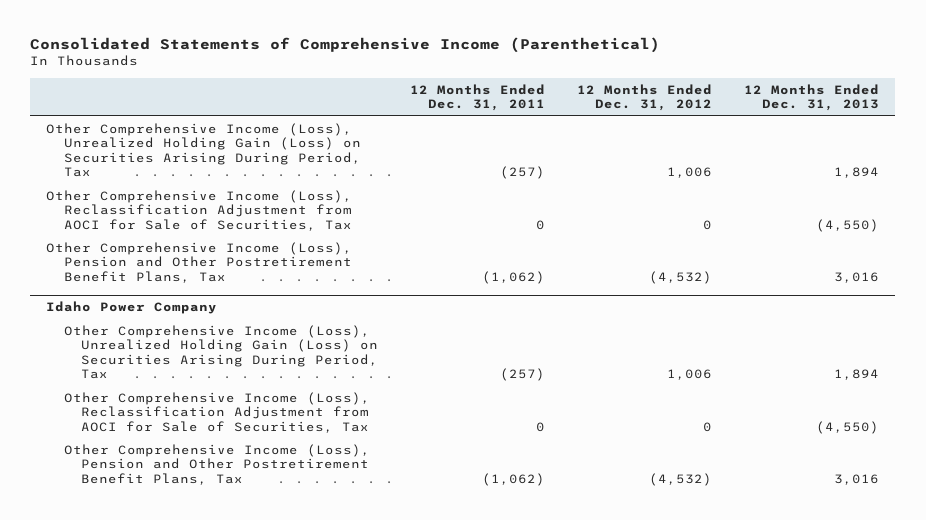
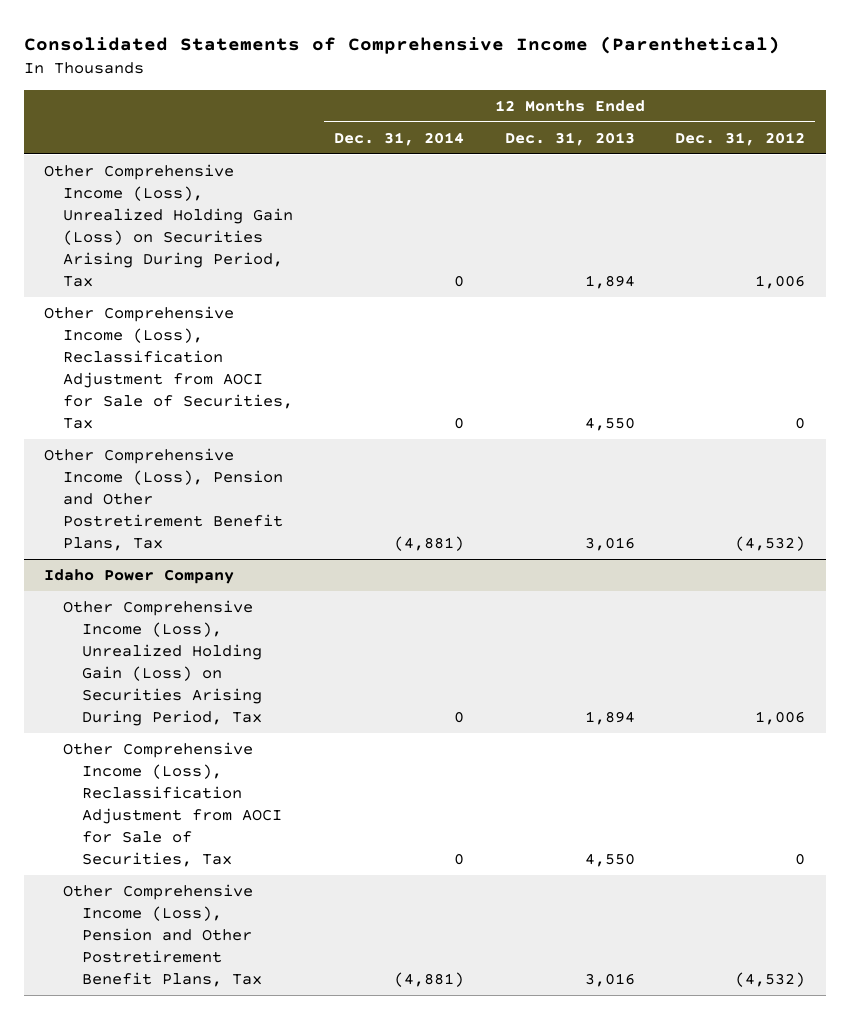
[410,83,546,112] 12 Months Ended Dec. 31, 2011 -> none
none -> [333,131,464,146] Dec. 31, 2014
[816,218,880,232] (4,550) -> [584,417,635,432] 4,550
[816,420,880,434] (4,550) -> [584,853,635,868] 4,550

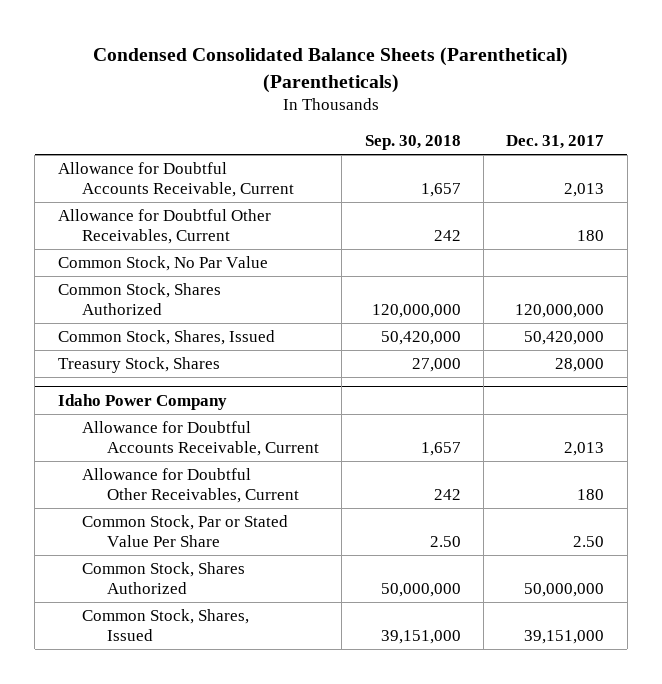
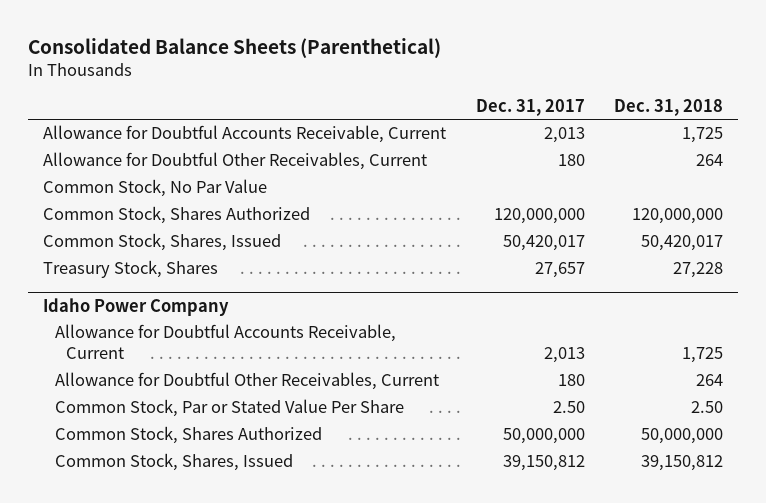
[92,47,568,93] Condensed Consolidated Balance Sheets (Parenthetical) (Parentheticals) -> [28,37,442,58] Consolidated Balance Sheets (Parenthetical)
[364,135,461,151] Sep. 30, 2018 -> none
none -> [614,98,724,116] Dec. 31, 2018
[524,330,605,345] 50,420,000 -> [502,235,585,252] 50,420,017
[555,357,605,372] 28,000 -> [534,262,585,279] 27,657
[524,629,605,644] 39,151,000 -> [502,455,585,472] 39,150,812

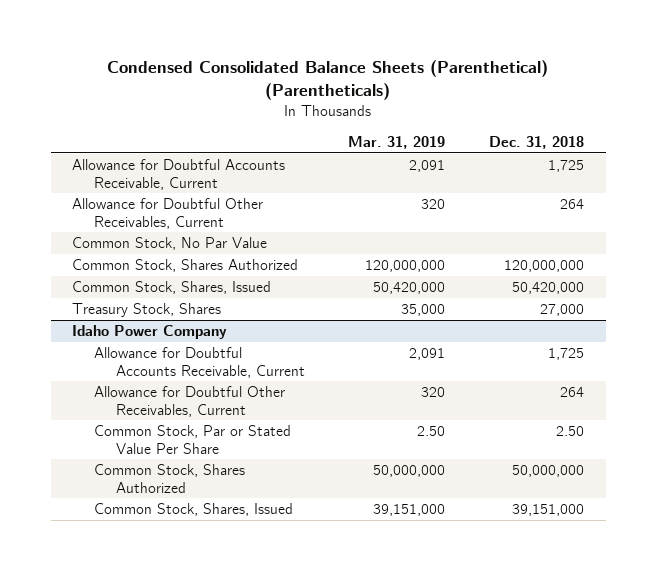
[28,37,442,58] Consolidated Balance Sheets (Parenthetical) -> [107,60,549,101] Condensed Consolidated Balance Sheets (Parenthetical) (Parentheticals)
[475,98,585,116] Dec. 31, 2017 -> none
none -> [348,135,446,149] Mar. 31, 2019
[641,235,724,252] 50,420,017 -> [511,281,584,294] 50,420,000
[673,262,724,279] 27,228 -> [539,303,584,316] 27,000
[641,455,724,472] 39,150,812 -> [511,503,584,516] 39,151,000

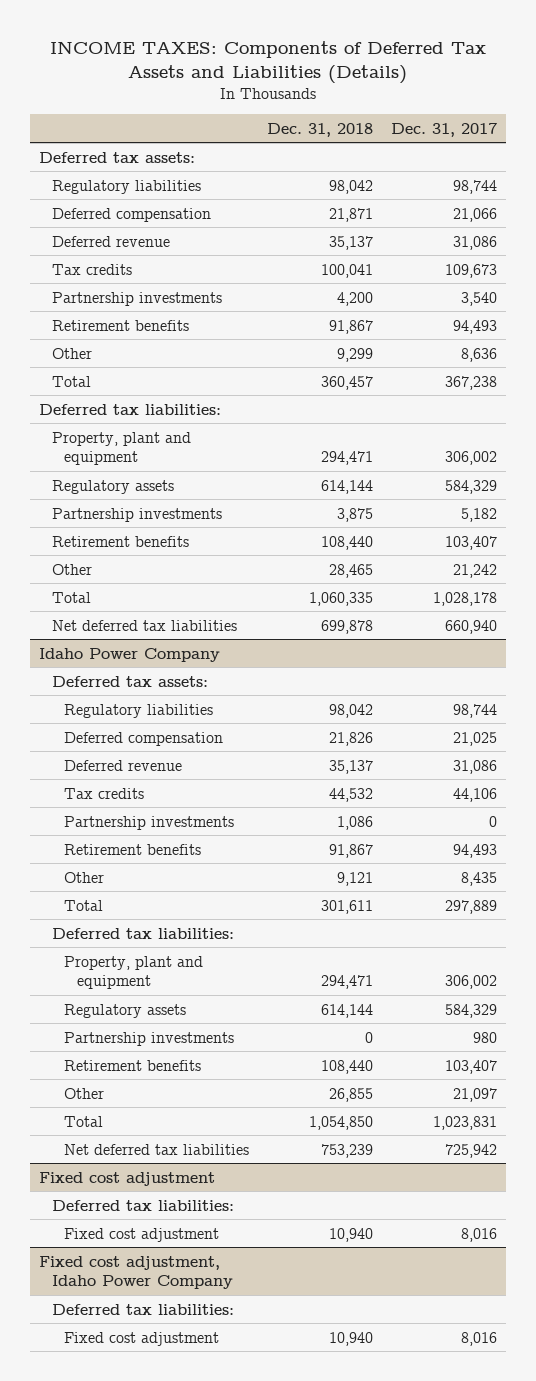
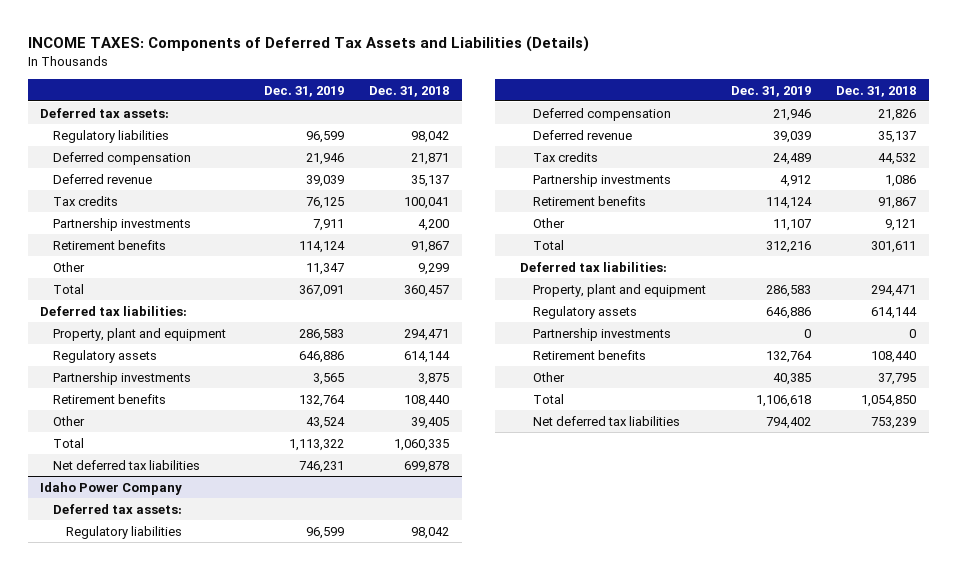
[391,122,498,137] Dec. 31, 2017 -> none
none -> [263,85,344,97] Dec. 31, 2019
[329,563,374,578] 28,465 -> [411,416,450,429] 39,405
[329,1087,374,1102] 26,855 -> [878,372,917,385] 37,795
[38,1171,215,1186] Fixed cost adjustment -> none
[51,1199,234,1211] Deferred tax liabilities: -> none
[64,1227,220,1242] Fixed cost adjustment -> none
[38,1255,233,1290] Fixed cost adjustment, Idaho Power Company -> none
[51,1303,234,1315] Deferred tax liabilities: -> none
[64,1331,220,1346] Fixed cost adjustment -> none

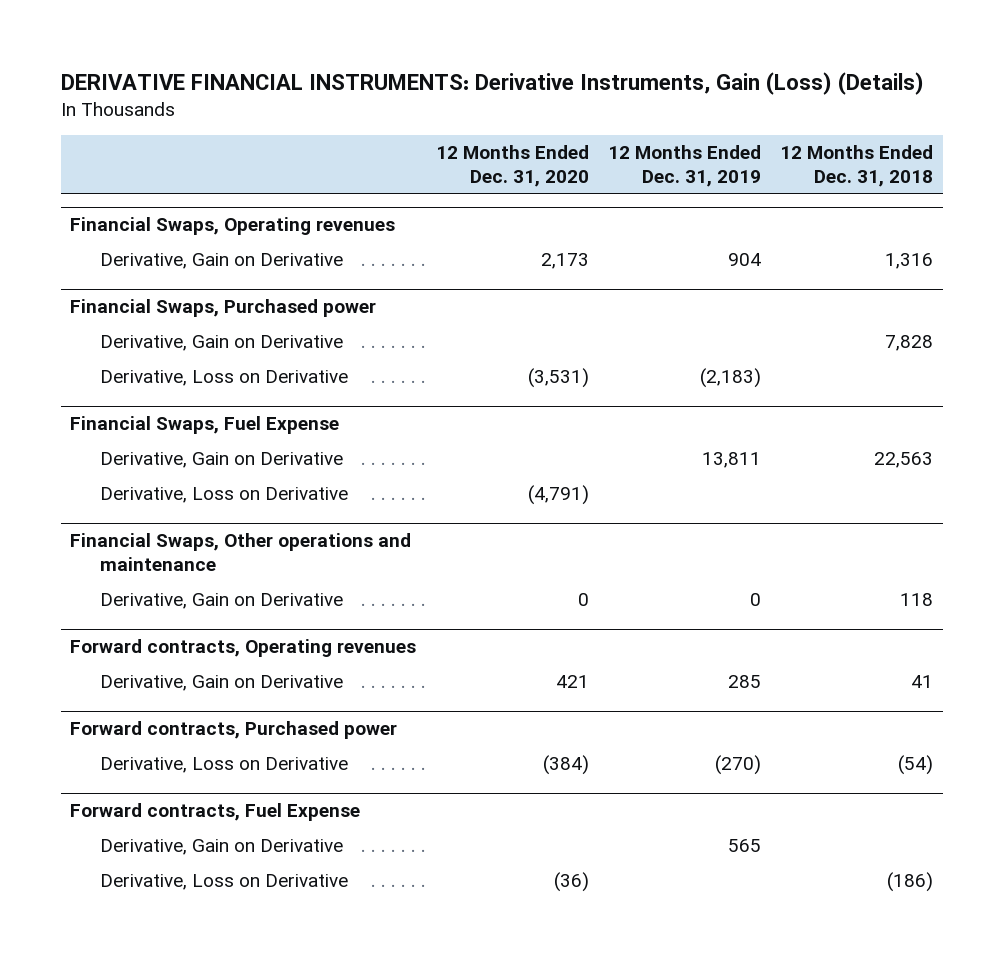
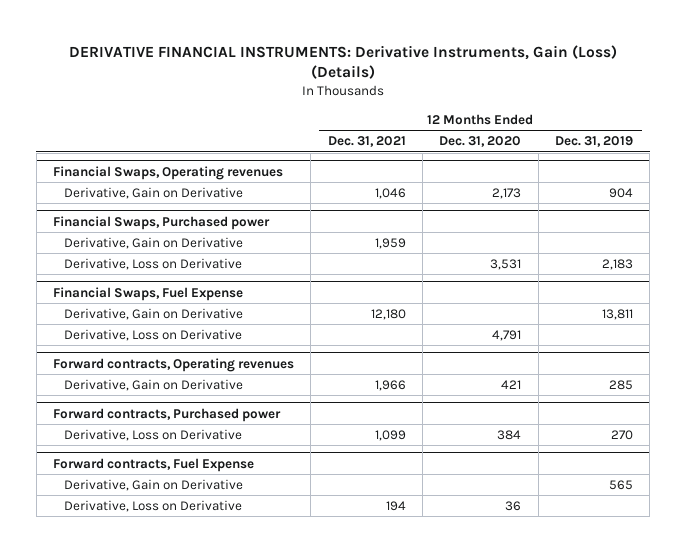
[780,144,934,187] 12 Months Ended Dec. 31, 2018 -> none
none -> [327,136,406,148] Dec. 31, 2021
[527,368,589,389] (3,531) -> [490,258,522,270] 3,531
[699,368,761,389] (2,183) -> [602,258,634,270] 2,183
[70,533,412,572] Financial Swaps, Other operations and maintenance -> none
[99,593,343,610] Derivative, Gain on Derivative -> none
[527,485,589,506] (4,791) -> [492,329,522,341] 4,791
[542,755,589,776] (384) -> [497,429,522,440] 384
[714,755,761,776] (270) -> [611,429,634,440] 270
[553,872,589,893] (36) -> [505,500,522,511] 36

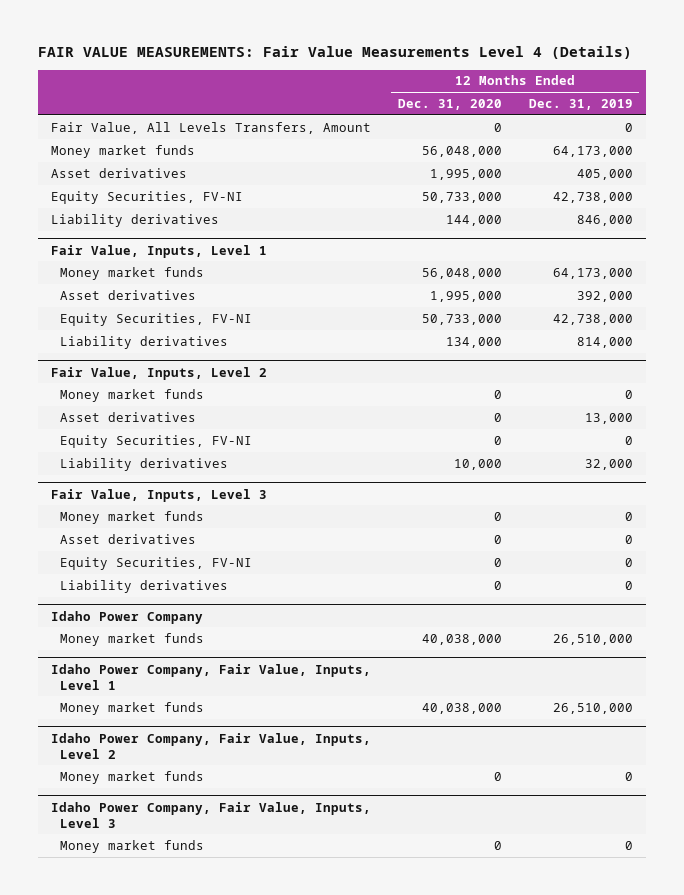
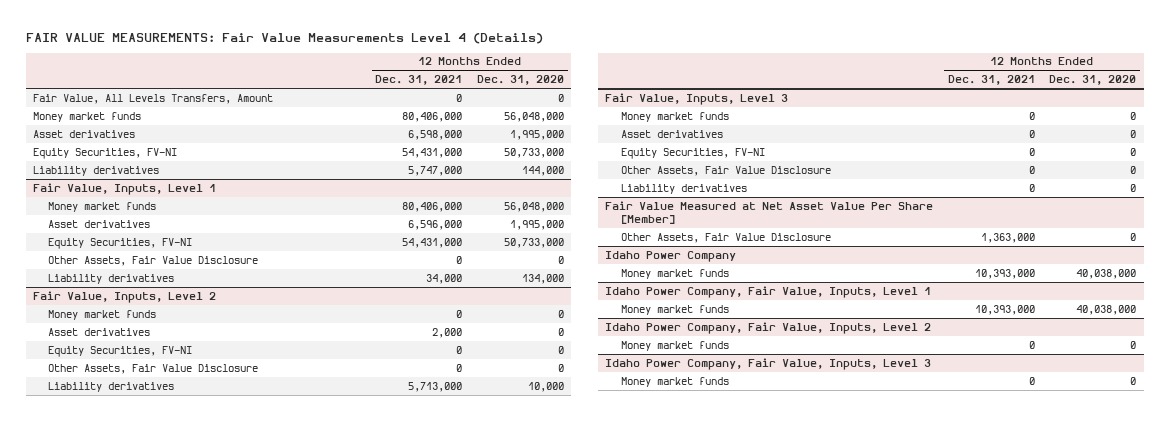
[528,99,633,111] Dec. 31, 2019 -> none
none -> [375,75,463,86] Dec. 31, 2021
none -> [48,255,259,266] Other Assets, Fair Value Disclosure
none -> [48,363,259,374] Other Assets, Fair Value Disclosure
none -> [620,165,831,176] Other Assets, Fair Value Disclosure
none -> [605,200,934,225] Fair Value Measured at Net Asset Value Per Share [Member]
none -> [620,232,831,243] Other Assets, Fair Value Disclosure

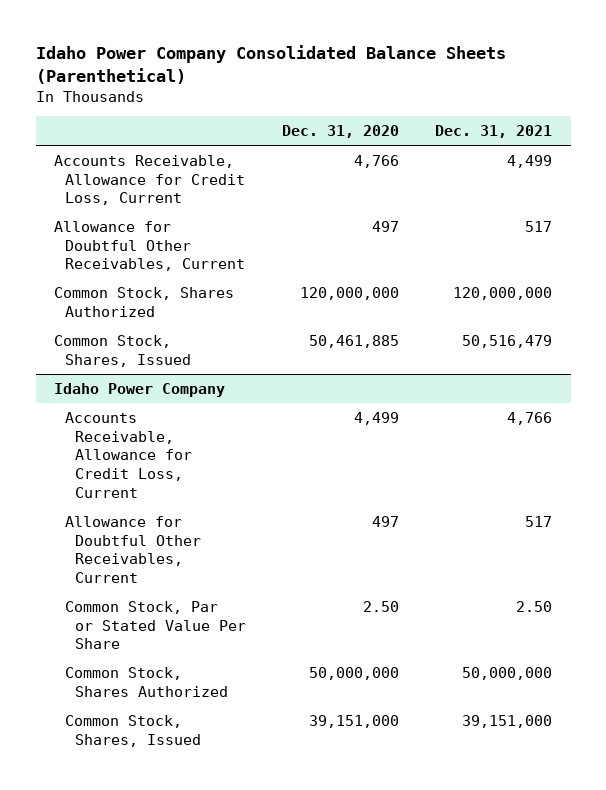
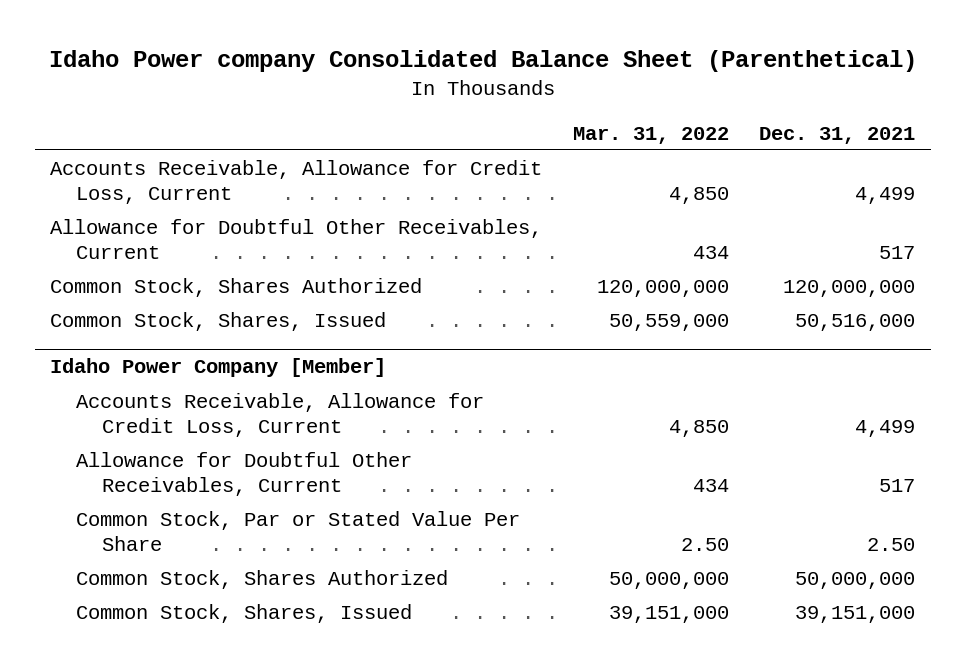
[35,44,506,84] Idaho Power Company Consolidated Balance Sheets (Parenthetical) -> [48,50,917,73] Idaho Power company Consolidated Balance Sheet (Parenthetical)
[282,124,400,138] Dec. 31, 2020 -> none
none -> [572,126,729,144] Mar. 31, 2022
[462,334,553,348] 50,516,479 -> [795,313,916,331] 50,516,000
[54,382,226,397] Idaho Power Company -> [50,358,387,378] Idaho Power Company [Member]
[507,411,553,425] 4,766 -> [855,420,916,438] 4,499

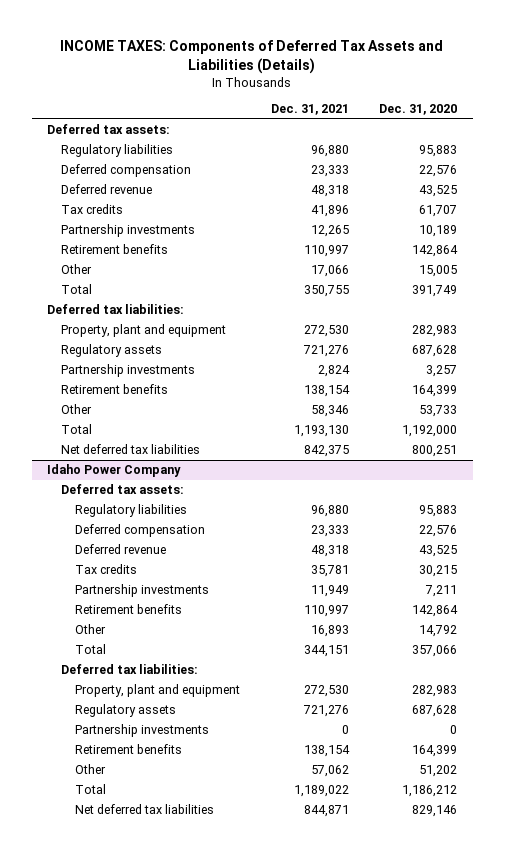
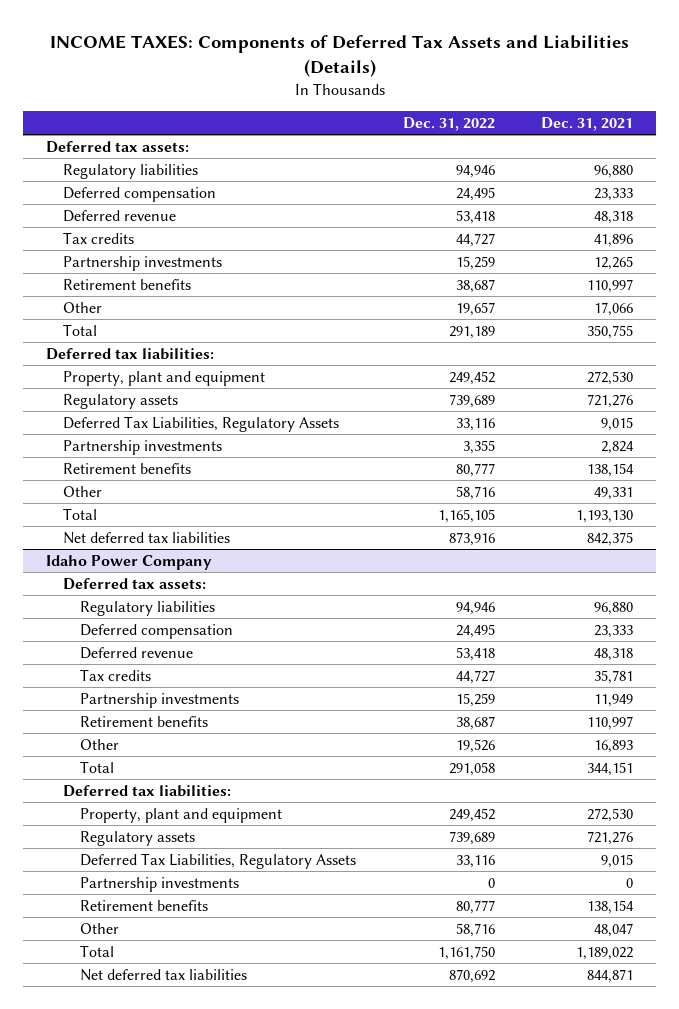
[379,104,458,116] Dec. 31, 2020 -> none
none -> [402,116,495,131] Dec. 31, 2022
none -> [63,415,340,432] Deferred Tax Liabilities, Regulatory Assets
[310,405,349,418] 58,346 -> [593,486,633,500] 49,331
none -> [80,852,357,869] Deferred Tax Liabilities, Regulatory Assets
[310,765,349,778] 57,062 -> [593,922,633,937] 48,047

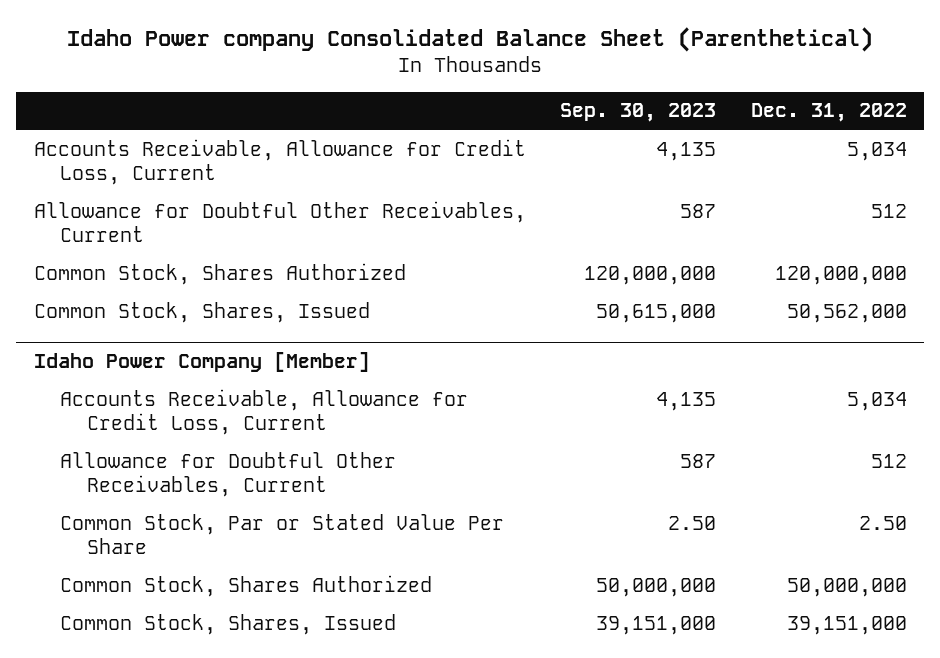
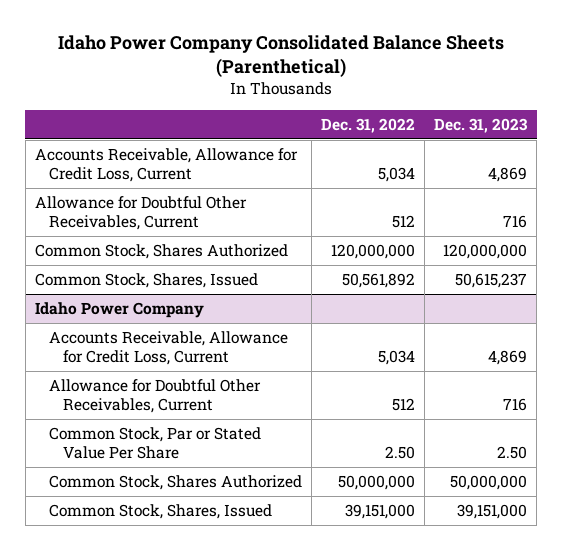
[67,27,874,53] Idaho Power company Consolidated Balance Sheet (Parenthetical) -> [58,35,505,78] Idaho Power Company Consolidated Balance Sheets (Parenthetical)
[560,103,717,123] Sep. 30, 2023 -> none
none -> [434,117,529,133] Dec. 31, 2023
[786,303,907,323] 50,562,000 -> [342,273,416,289] 50,561,892
[33,351,370,372] Idaho Power Company [Member] -> [34,302,204,319] Idaho Power Company

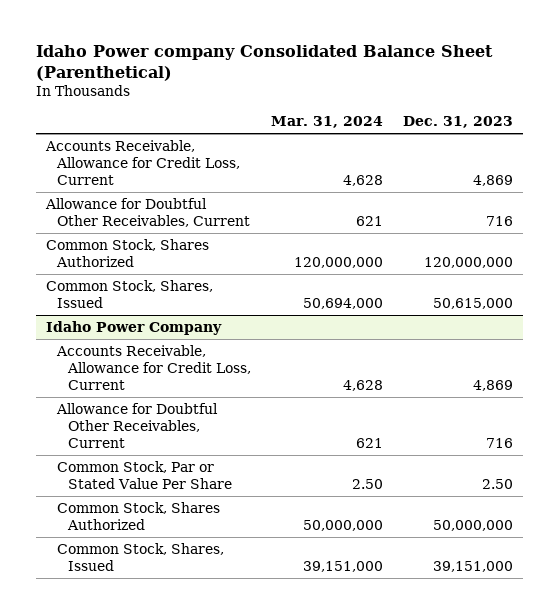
[58,35,505,78] Idaho Power Company Consolidated Balance Sheets (Parenthetical) -> [36,45,494,81] Idaho Power company Consolidated Balance Sheet (Parenthetical)
[321,117,416,133] Dec. 31, 2022 -> none
none -> [271,116,384,129] Mar. 31, 2024
[455,273,528,289] 50,615,237 -> [433,298,514,310] 50,615,000

